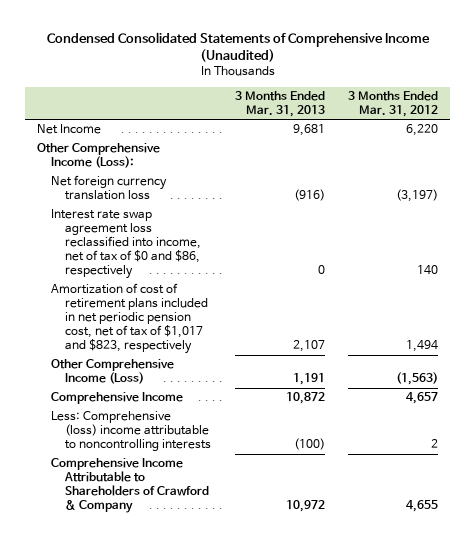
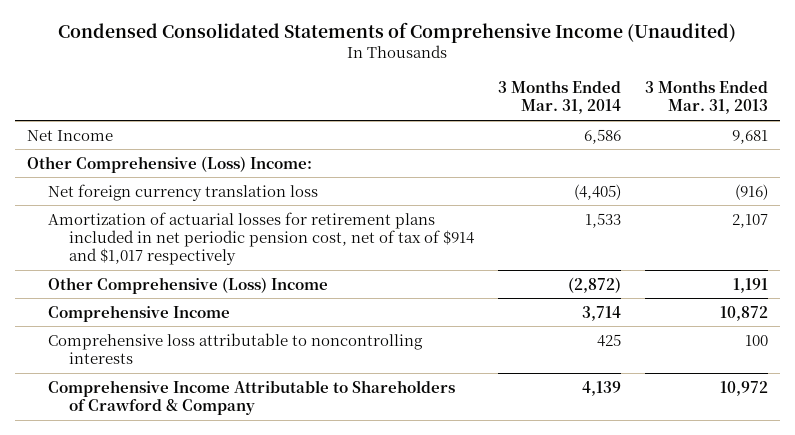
[348,91,439,118] 3 Months Ended Mar. 31, 2012 -> none
none -> [497,80,621,115] 3 Months Ended Mar. 31, 2014
[36,143,160,169] Other Comprehensive Income (Loss): -> [26,155,312,173] Other Comprehensive (Loss) Income:
[51,209,202,280] Interest rate swap agreement loss reclassified into income, net of tax of $0 and $86, respectively -> none
[51,283,209,355] Amortization of cost of retirement plans included in net periodic pension cost, net of tax of $1,017 and $823, respectively -> [47,211,474,266] Amortization of actuarial losses for retirement plans included in net periodic pension cost, net of tax of $914 and $1,017 respectively
[51,359,175,385] Other Comprehensive Income (Loss) -> [47,276,328,294] Other Comprehensive (Loss) Income
[51,411,212,452] Less: Comprehensive (loss) income attributable to noncontrolling interests -> [47,332,423,365] Comprehensive loss attributable to noncontrolling interests
[293,438,325,451] (100) -> [744,334,768,346] 100

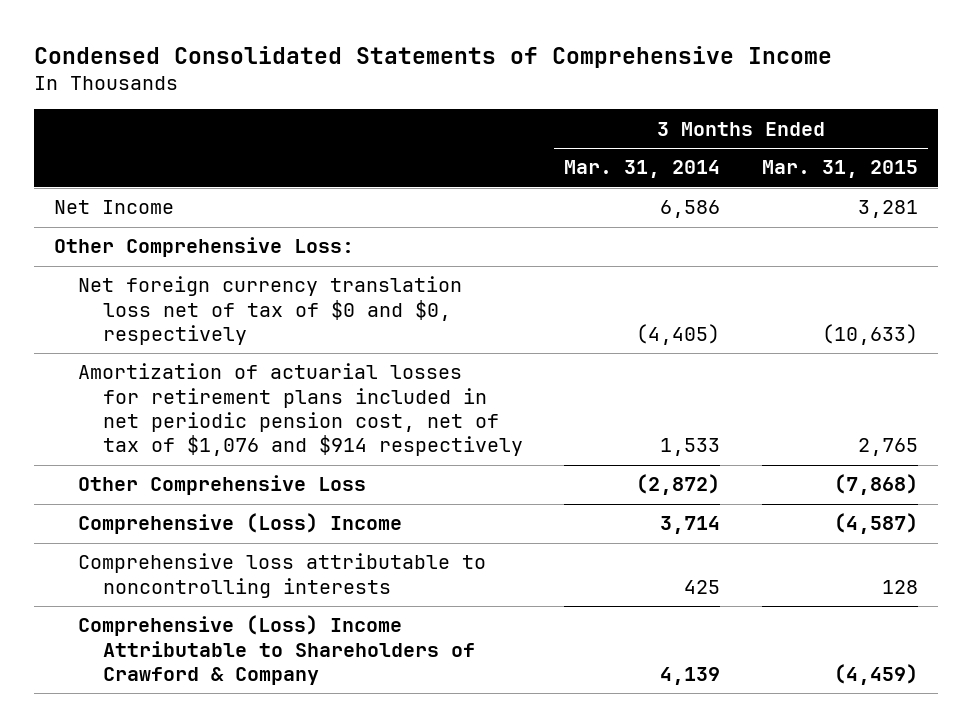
[58,22,737,44] Condensed Consolidated Statements of Comprehensive Income (Unaudited) -> [33,45,832,68] Condensed Consolidated Statements of Comprehensive Income
[644,80,768,115] 3 Months Ended Mar. 31, 2013 -> none
none -> [761,160,918,179] Mar. 31, 2015
[26,155,312,173] Other Comprehensive (Loss) Income: -> [54,237,355,258] Other Comprehensive Loss:
[47,183,318,201] Net foreign currency translation loss -> [78,276,463,345] Net foreign currency translation loss net of tax of $0 and $0, respectively
[47,211,474,266] Amortization of actuarial losses for retirement plans included in net periodic pension cost, net of tax of $914 and $1,017 respectively -> [78,363,523,457] Amortization of actuarial losses for retirement plans included in net periodic pension cost, net of tax of $1,076 and $914 respectively
[47,276,328,294] Other Comprehensive (Loss) Income -> [78,475,367,496] Other Comprehensive Loss
[47,304,230,322] Comprehensive Income -> [78,513,403,535] Comprehensive (Loss) Income
[47,379,455,416] Comprehensive Income Attributable to Shareholders of Crawford & Company -> [78,615,475,685] Comprehensive (Loss) Income Attributable to Shareholders of Crawford & Company

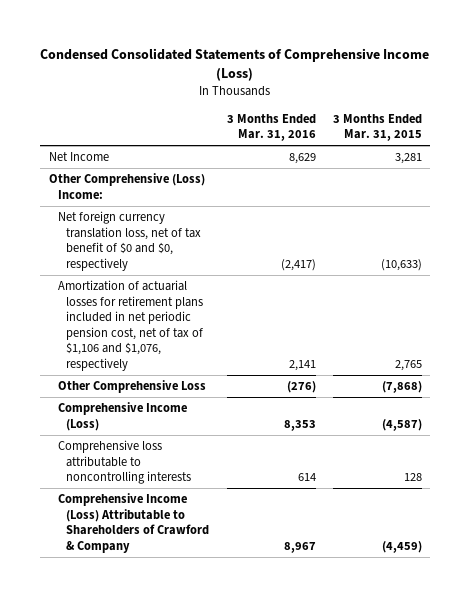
[33,45,832,68] Condensed Consolidated Statements of Comprehensive Income -> [40,48,430,82] Condensed Consolidated Statements of Comprehensive Income (Loss)
[564,160,721,179] Mar. 31, 2014 -> none
none -> [226,113,316,142] 3 Months Ended Mar. 31, 2016
[54,237,355,258] Other Comprehensive Loss: -> [48,173,205,199] Other Comprehensive (Loss) Income:
[78,276,463,345] Net foreign currency translation loss net of tax of $0 and $0, respectively -> [57,211,202,271] Net foreign currency translation loss, net of tax benefit of $0 and $0, respectively
[78,363,523,457] Amortization of actuarial losses for retirement plans included in net periodic pension cost, net of tax of $1,076 and $914 respectively -> [57,280,204,371] Amortization of actuarial losses for retirement plans included in net periodic pension cost, net of tax of $1,106 and $1,076, respectively
[78,513,403,535] Comprehensive (Loss) Income -> [57,402,187,431] Comprehensive Income (Loss)
[78,615,475,685] Comprehensive (Loss) Income Attributable to Shareholders of Crawford & Company -> [57,493,210,553] Comprehensive Income (Loss) Attributable to Shareholders of Crawford & Company

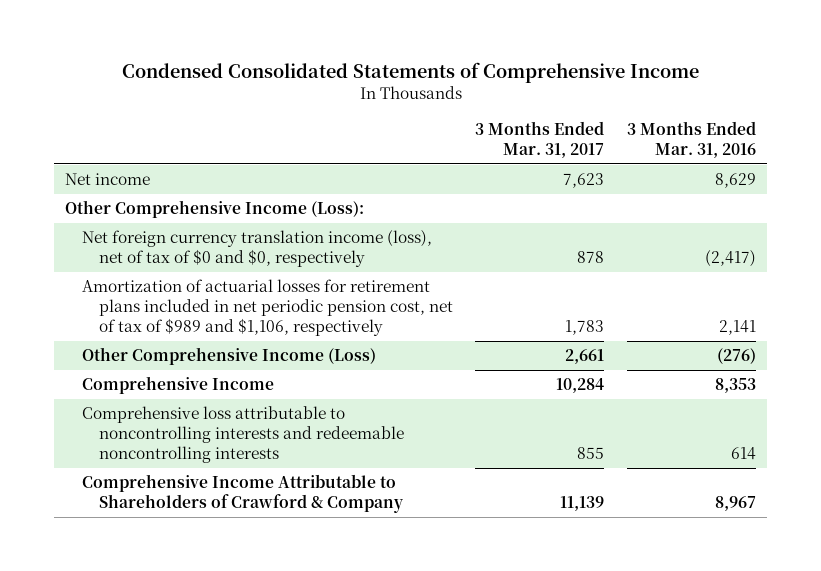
[40,48,430,82] Condensed Consolidated Statements of Comprehensive Income (Loss) -> [121,62,699,84] Condensed Consolidated Statements of Comprehensive Income
[332,113,422,142] 3 Months Ended Mar. 31, 2015 -> none
none -> [475,120,605,159] 3 Months Ended Mar. 31, 2017
[48,152,109,162] Net Income -> [65,173,151,186] Net income
[48,173,205,199] Other Comprehensive (Loss) Income: -> [65,200,365,219] Other Comprehensive Income (Loss):
[57,211,202,271] Net foreign currency translation loss, net of tax benefit of $0 and $0, respectively -> [81,230,432,268] Net foreign currency translation income (loss), net of tax of $0 and $0, respectively
[57,280,204,371] Amortization of actuarial losses for retirement plans included in net periodic pension cost, net of tax of $1,106 and $1,076, respectively -> [81,279,453,337] Amortization of actuarial losses for retirement plans included in net periodic pension cost, net of tax of $989 and $1,106, respectively
[57,380,206,394] Other Comprehensive Loss -> [81,347,376,366] Other Comprehensive Income (Loss)
[57,402,187,431] Comprehensive Income (Loss) -> [81,376,274,395] Comprehensive Income
[57,440,192,485] Comprehensive loss attributable to noncontrolling interests -> [81,406,404,464] Comprehensive loss attributable to noncontrolling interests and redeemable noncontrolling interests
[57,493,210,553] Comprehensive Income (Loss) Attributable to Shareholders of Crawford & Company -> [81,474,403,514] Comprehensive Income Attributable to Shareholders of Crawford & Company

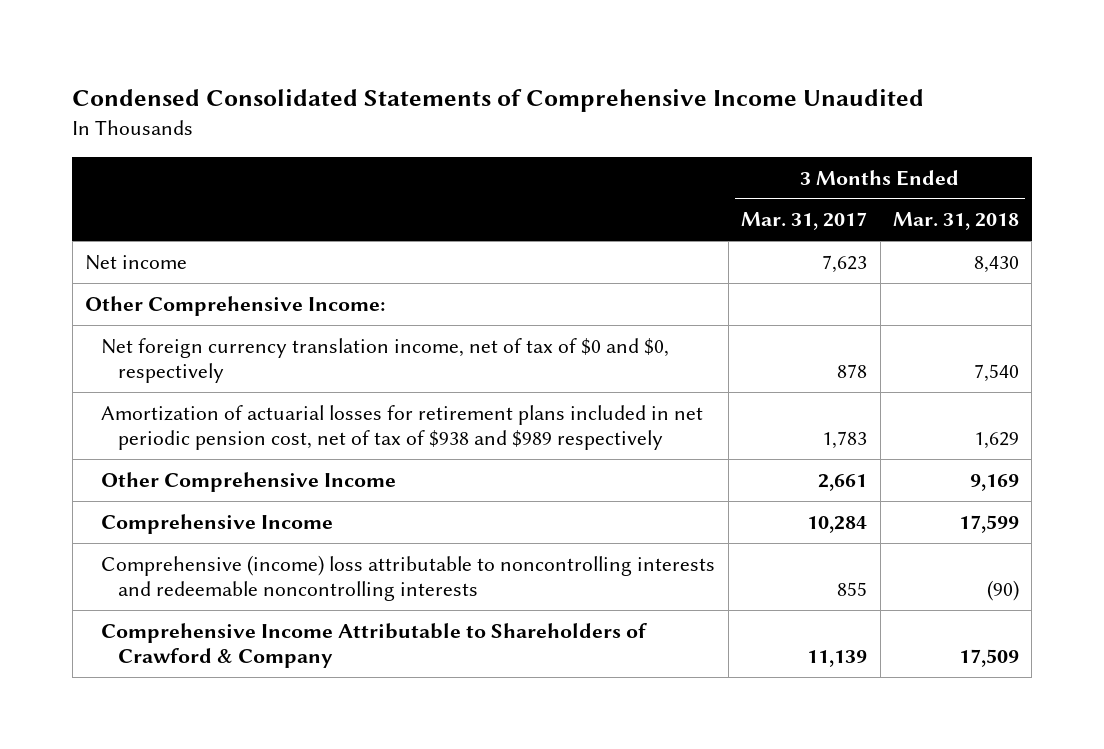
[121,62,699,84] Condensed Consolidated Statements of Comprehensive Income -> [72,88,925,112] Condensed Consolidated Statements of Comprehensive Income Unaudited
[626,120,756,159] 3 Months Ended Mar. 31, 2016 -> none
none -> [893,212,1020,231] Mar. 31, 2018
[65,200,365,219] Other Comprehensive Income (Loss): -> [84,295,385,316] Other Comprehensive Income:
[81,230,432,268] Net foreign currency translation income (loss), net of tax of $0 and $0, respectively -> [101,337,670,384] Net foreign currency translation income, net of tax of $0 and $0, respectively
[81,279,453,337] Amortization of actuarial losses for retirement plans included in net periodic pension cost, net of tax of $989 and $1,106, respectively -> [101,404,704,451] Amortization of actuarial losses for retirement plans included in net periodic pension cost, net of tax of $938 and $989 respectively
[81,347,376,366] Other Comprehensive Income (Loss) -> [101,471,397,492] Other Comprehensive Income
[81,406,404,464] Comprehensive loss attributable to noncontrolling interests and redeemable noncontrolling interests -> [101,554,716,602] Comprehensive (income) loss attributable to noncontrolling interests and redeemable noncontrolling interests

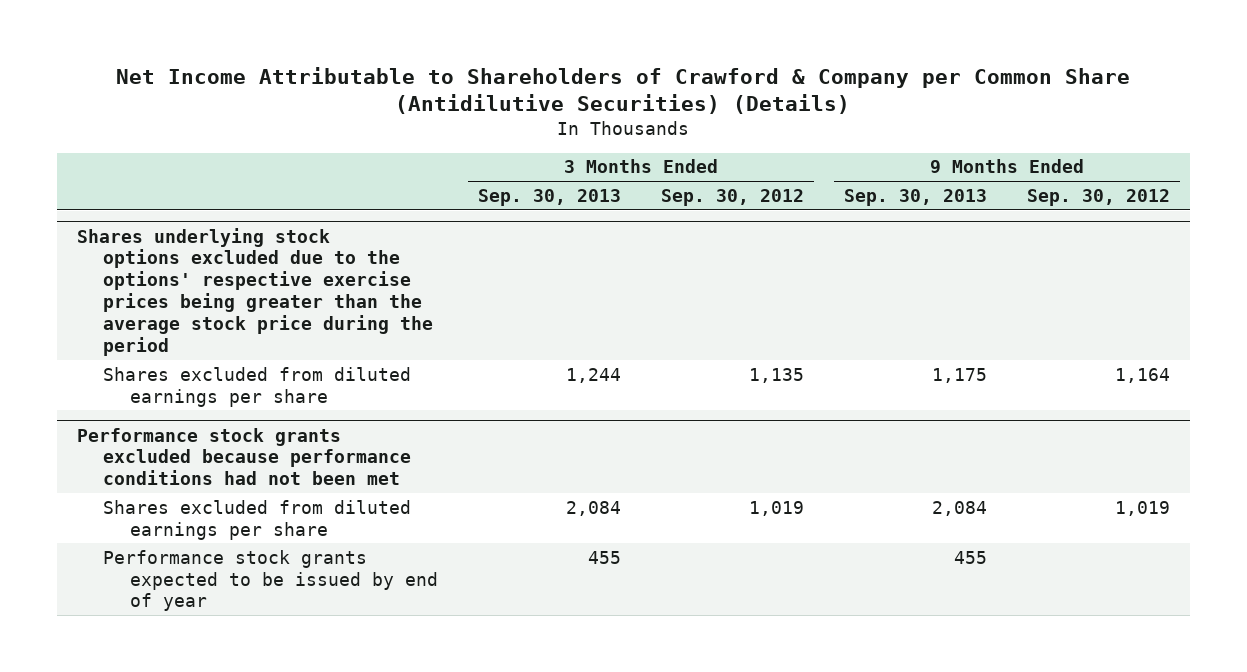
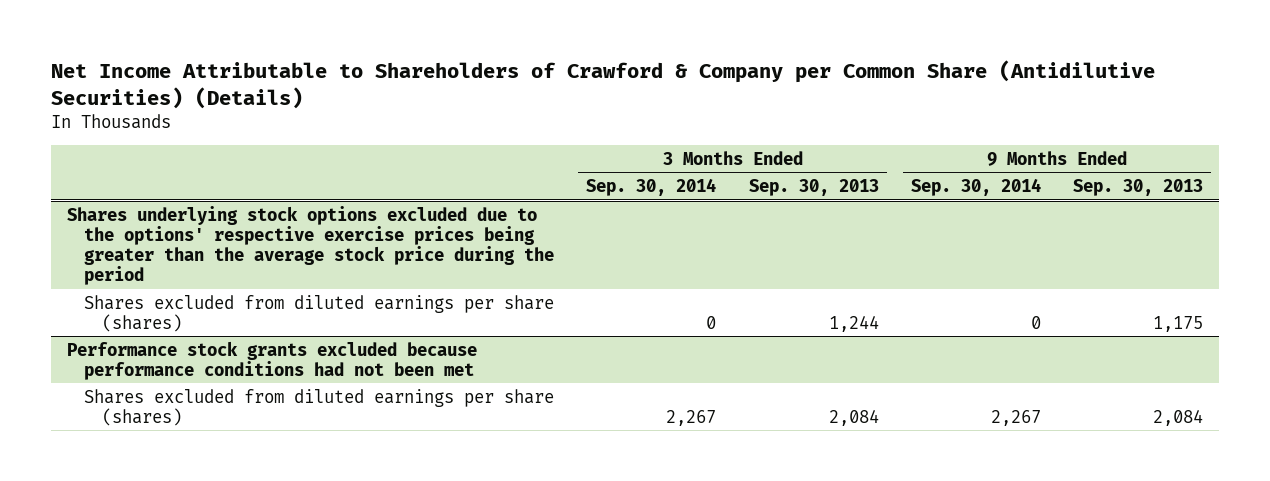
[660,188,804,206] Sep. 30, 2012 -> none
[1027,188,1171,206] Sep. 30, 2012 -> none
none -> [586,177,717,196] Sep. 30, 2014
none -> [910,177,1041,196] Sep. 30, 2014
[103,366,412,407] Shares excluded from diluted earnings per share -> [84,294,555,332] Shares excluded from diluted earnings per share (shares)
[103,549,438,612] Performance stock grants expected to be issued by end of year -> none
[103,499,412,540] Shares excluded from diluted earnings per share -> [84,388,555,426] Shares excluded from diluted earnings per share (shares)

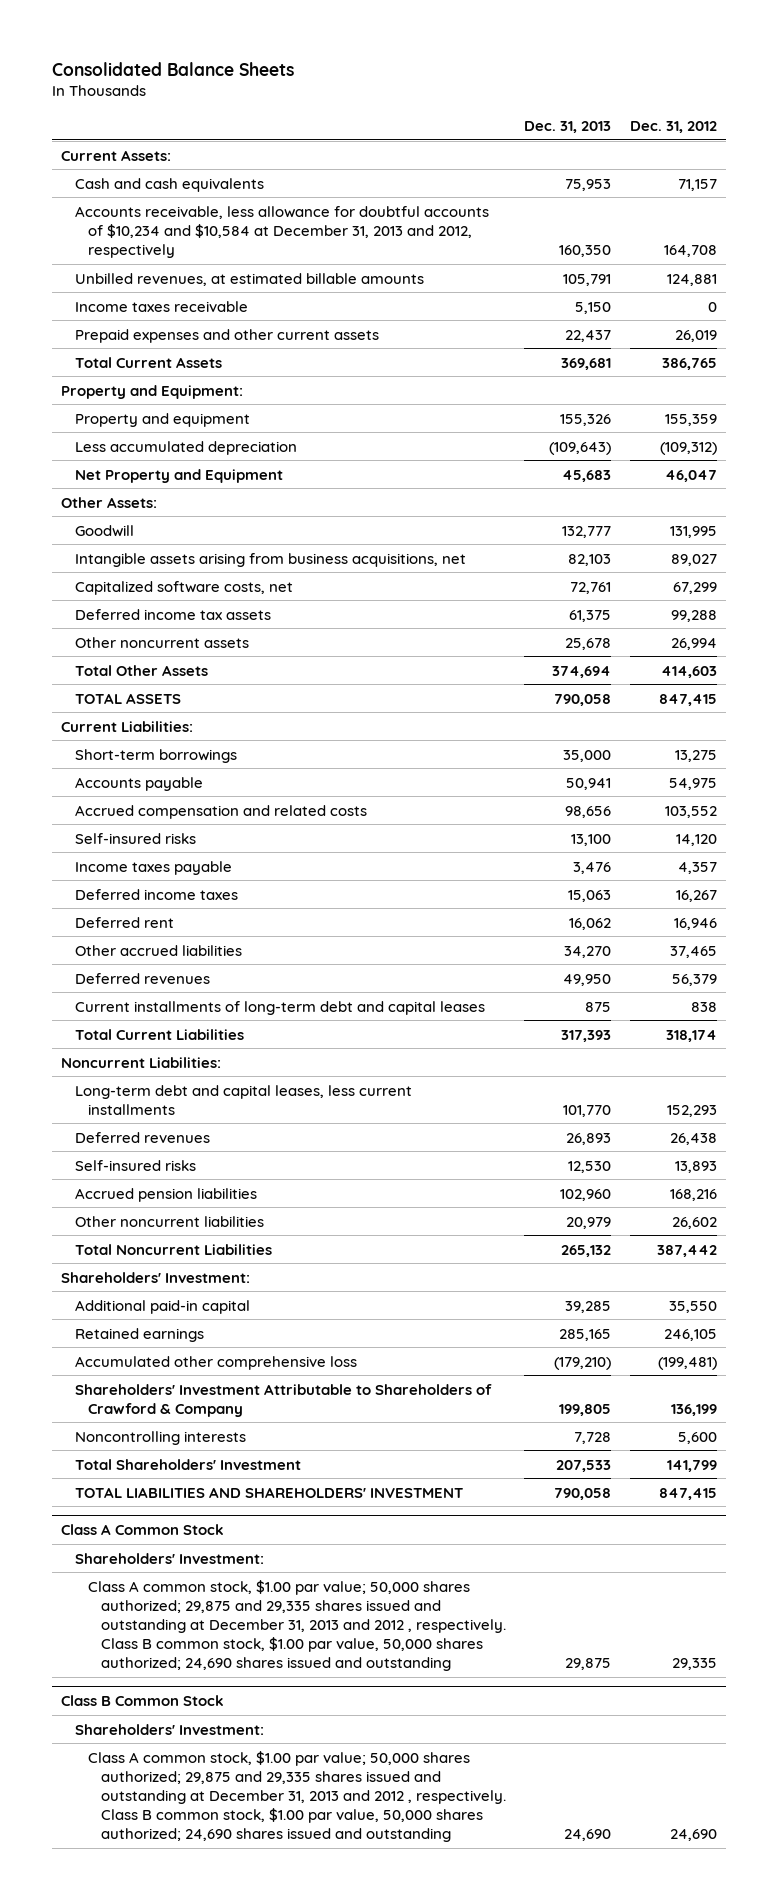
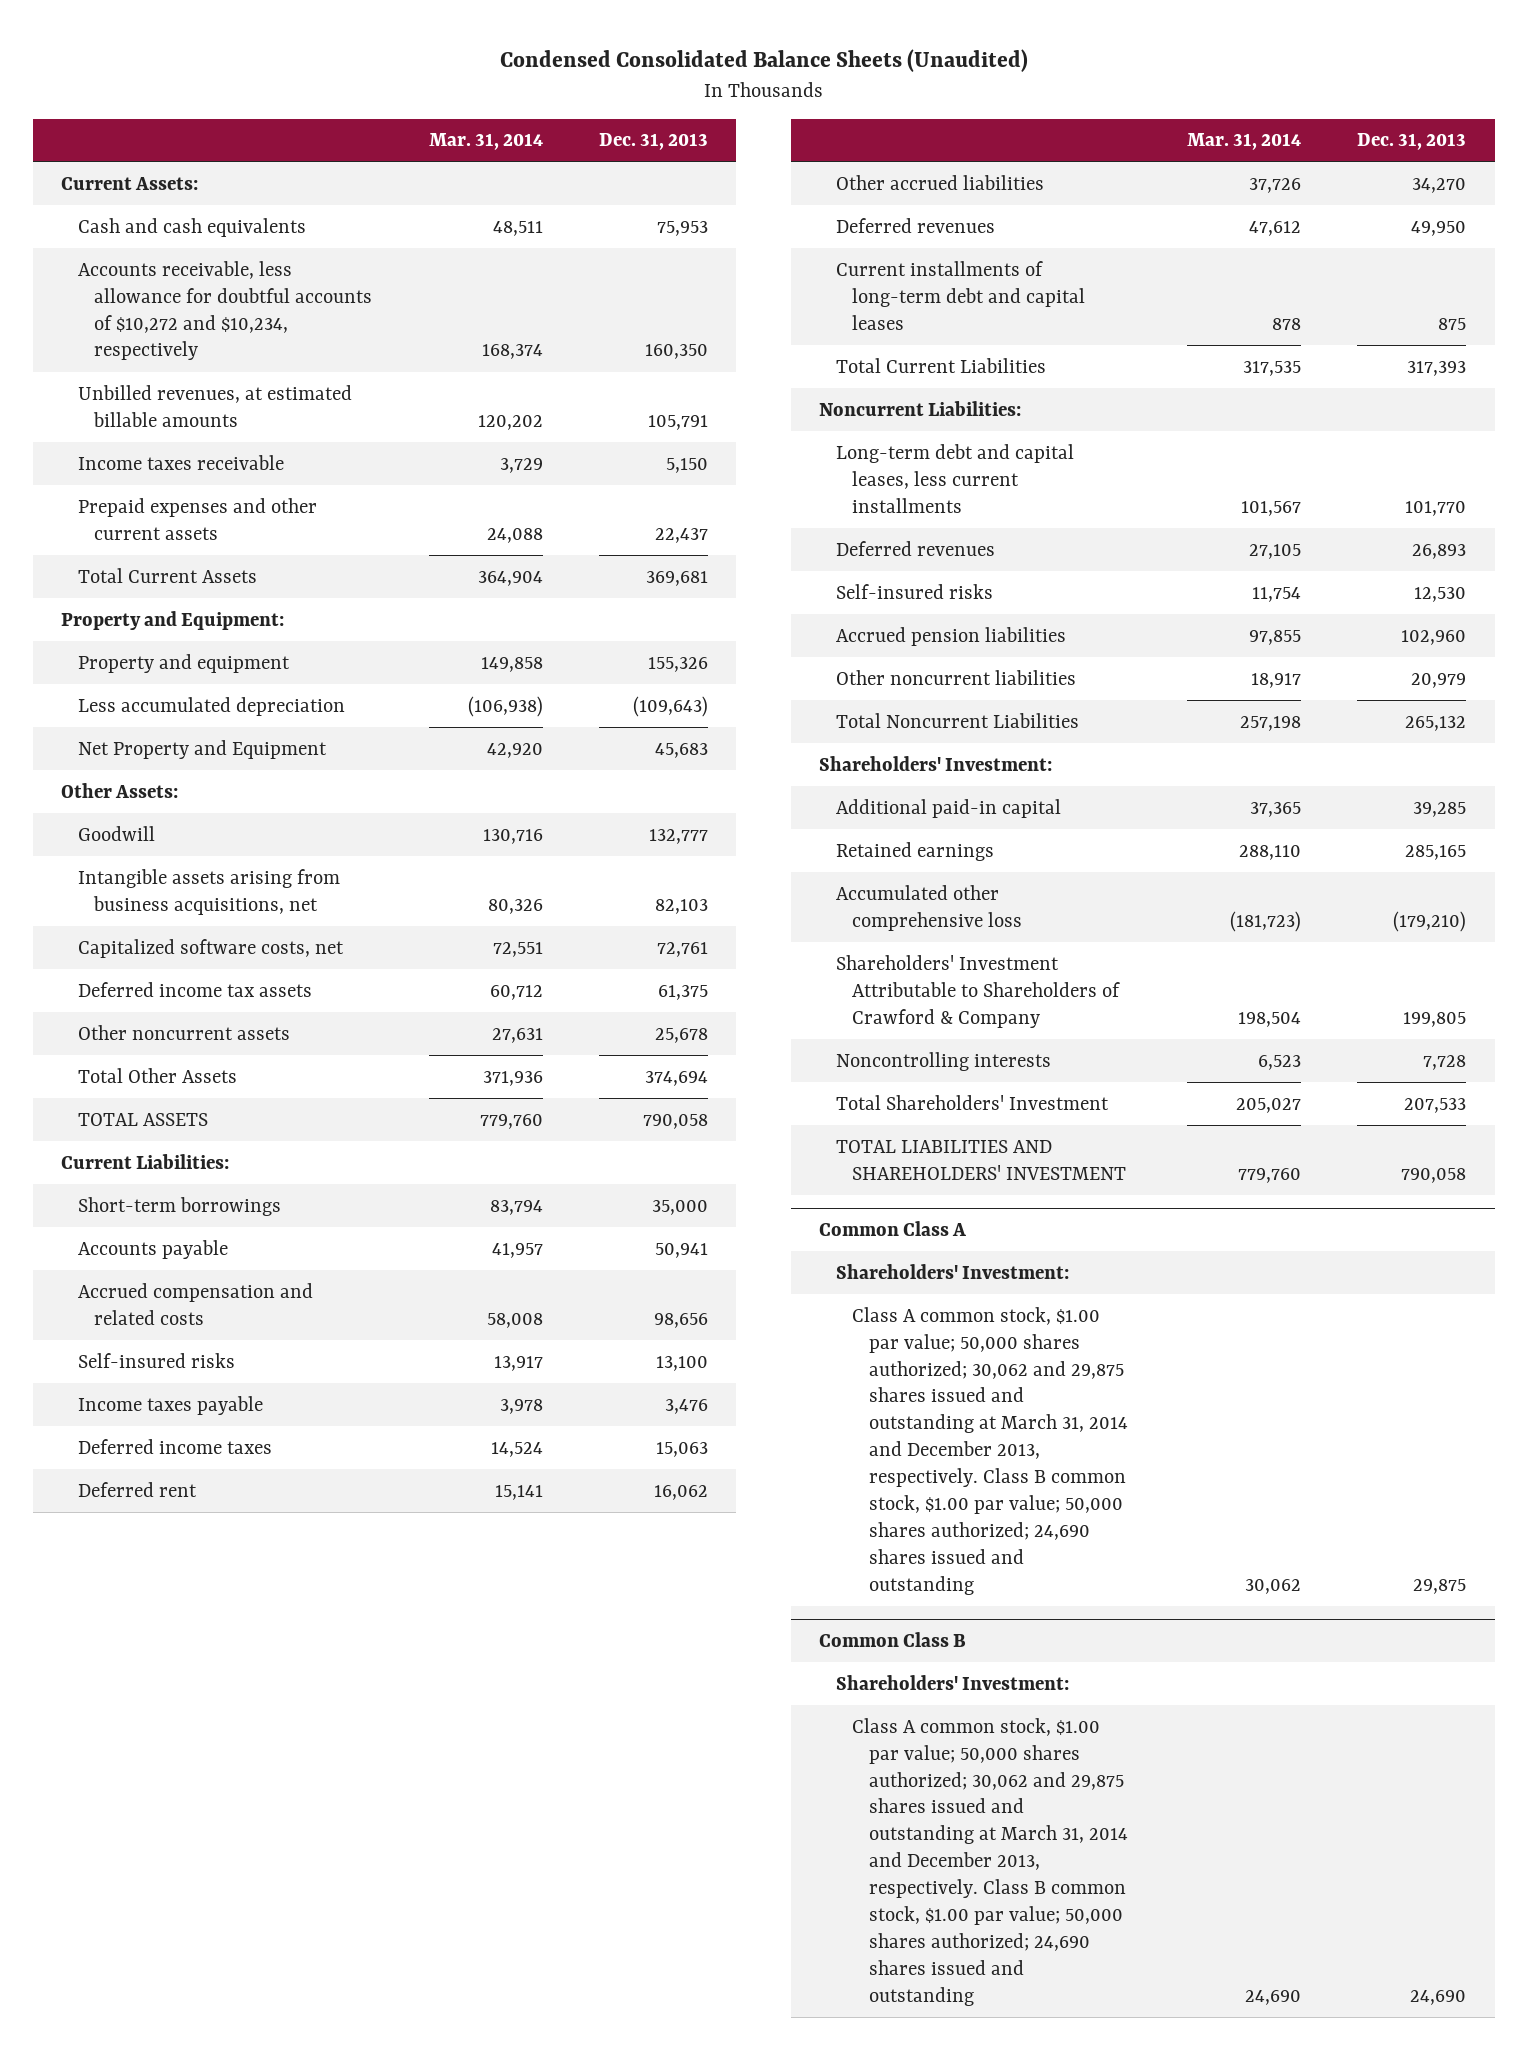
[52,61,295,76] Consolidated Balance Sheets -> [499,49,1028,73] Condensed Consolidated Balance Sheets (Unaudited)
[629,120,717,133] Dec. 31, 2012 -> none
none -> [428,133,543,151] Mar. 31, 2014
[74,205,489,258] Accounts receivable, less allowance for doubtful accounts of $10,234 and $10,584 at December 31, 2013 and 2012, respectively -> [77,260,373,361] Accounts receivable, less allowance for doubtful accounts of $10,272 and $10,234, respectively
[61,1524,225,1536] Class A Common Stock -> [819,1221,967,1237] Common Class A
[87,1579,506,1671] Class A common stock, $1.00 par value; 50,000 shares authorized; 29,875 and 29,335 shares issued and outstanding at December 31, 2013 and 2012 , respectively. Class B common stock, $1.00 par value, 50,000 shares authorized; 24,690 shares issued and outstanding -> [852,1306,1128,1596] Class A common stock, $1.00 par value; 50,000 shares authorized; 30,062 and 29,875 shares issued and outstanding at March 31, 2014 and December 2013, respectively. Class B common stock, $1.00 par value; 50,000 shares authorized; 24,690 shares issued and outstanding
[61,1695,225,1707] Class B Common Stock -> [819,1632,967,1648] Common Class B
[87,1750,506,1842] Class A common stock, $1.00 par value; 50,000 shares authorized; 29,875 and 29,335 shares issued and outstanding at December 31, 2013 and 2012 , respectively. Class B common stock, $1.00 par value, 50,000 shares authorized; 24,690 shares issued and outstanding -> [852,1717,1128,2007] Class A common stock, $1.00 par value; 50,000 shares authorized; 30,062 and 29,875 shares issued and outstanding at March 31, 2014 and December 2013, respectively. Class B common stock, $1.00 par value; 50,000 shares authorized; 24,690 shares issued and outstanding

